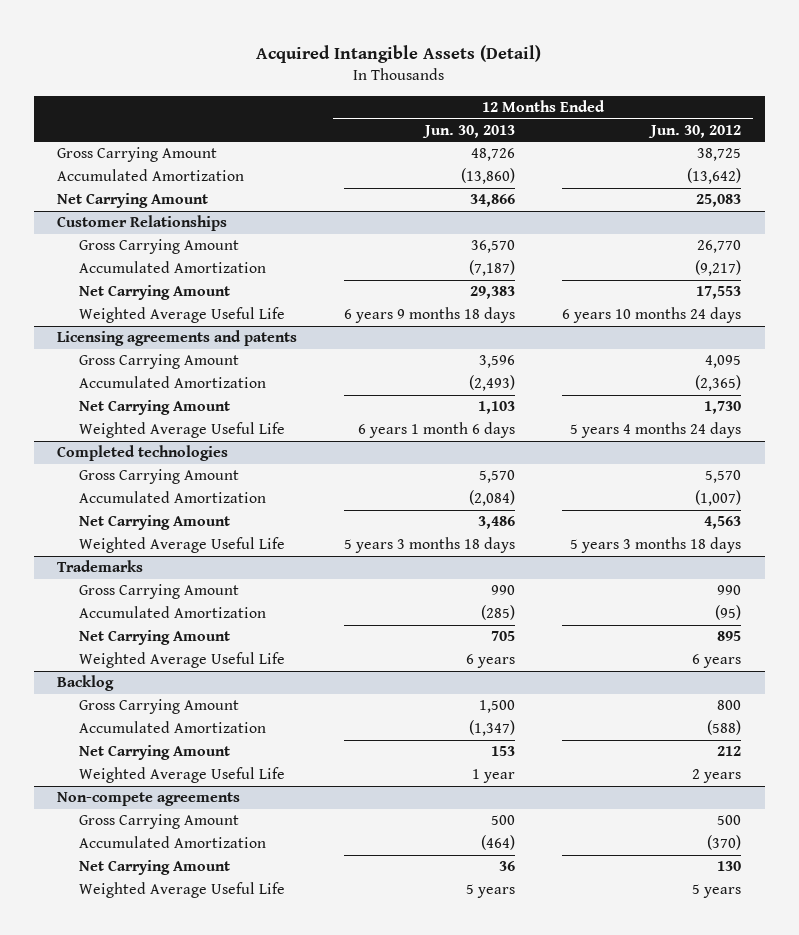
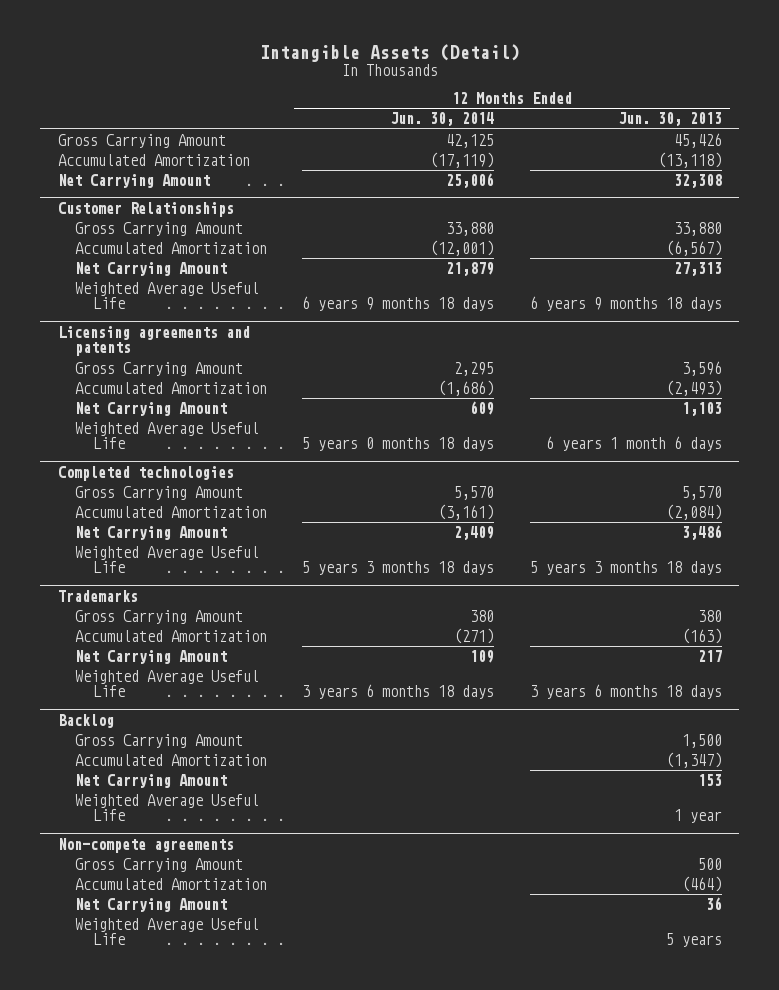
[256,44,542,63] Acquired Intangible Assets (Detail) -> [259,44,520,63] Intangible Assets (Detail)
[648,124,742,138] Jun. 30, 2012 -> none
none -> [390,112,495,127] Jun. 30, 2014
[471,148,516,162] 48,726 -> [673,132,722,148] 45,426
[461,168,516,185] (13,860) -> [657,151,722,168] (13,118)
[470,194,516,208] 34,866 -> [673,173,722,188] 32,308
[471,240,516,254] 36,570 -> [673,221,722,236] 33,880
[469,260,516,277] (7,187) -> [665,239,722,256] (6,567)
[470,286,516,300] 29,383 -> [673,261,722,276] 27,313
[491,585,516,596] 990 -> [697,609,722,622] 380
[481,605,516,621] (285) -> [681,627,722,644] (163)
[491,631,516,642] 705 -> [697,649,722,662] 217
[466,654,516,669] 6 years -> [529,684,722,700] 3 years 6 months 18 days

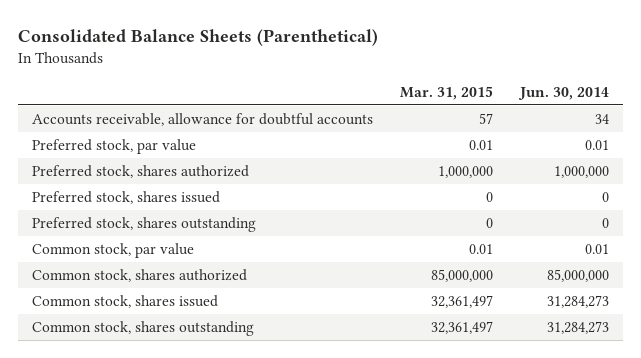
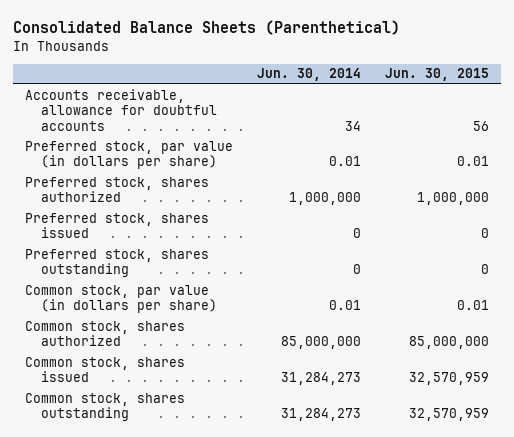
[400,85,494,100] Mar. 31, 2015 -> none
none -> [384,68,489,82] Jun. 30, 2015
[31,139,196,155] Preferred stock, par value -> [25,140,234,170] Preferred stock, par value (in dollars per share)
[31,243,194,259] Common stock, par value -> [25,284,217,314] Common stock, par value (in dollars per share)

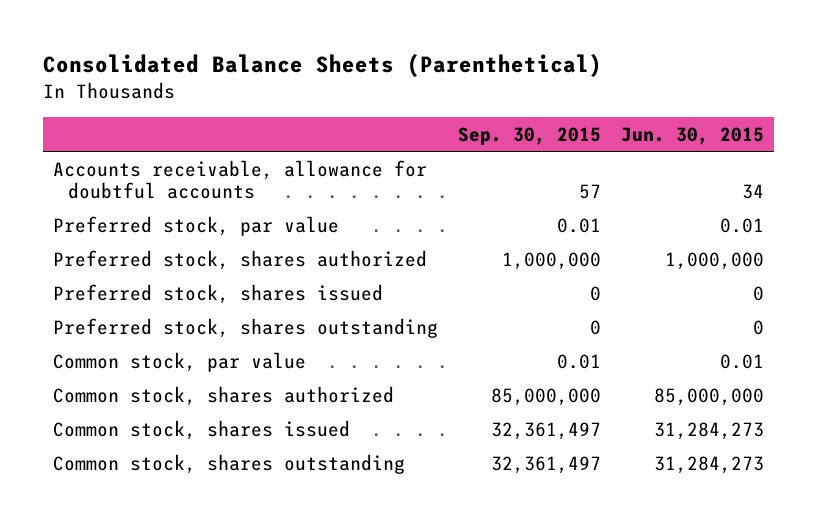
[256,68,361,82] Jun. 30, 2014 -> none
none -> [457,126,601,145] Sep. 30, 2015
[472,120,489,131] 56 -> [741,183,764,199] 34
[25,140,234,170] Preferred stock, par value (in dollars per share) -> [52,215,339,236] Preferred stock, par value
[25,284,217,314] Common stock, par value (in dollars per share) -> [52,351,306,372] Common stock, par value
[408,372,489,386] 32,570,959 -> [653,421,764,440] 31,284,273
[408,408,489,422] 32,570,959 -> [653,455,764,474] 31,284,273

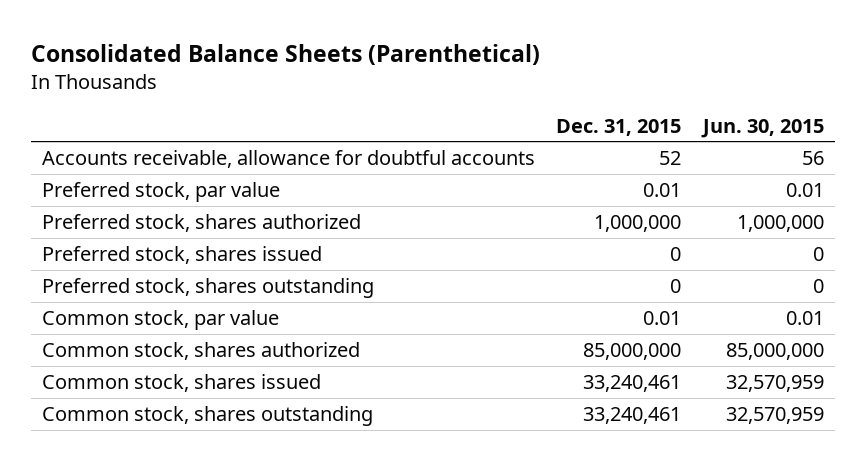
[457,126,601,145] Sep. 30, 2015 -> none
none -> [556,118,682,136] Dec. 31, 2015
[741,183,764,199] 34 -> [802,151,825,166] 56
[653,421,764,440] 31,284,273 -> [726,375,825,393] 32,570,959
[653,455,764,474] 31,284,273 -> [726,407,825,425] 32,570,959

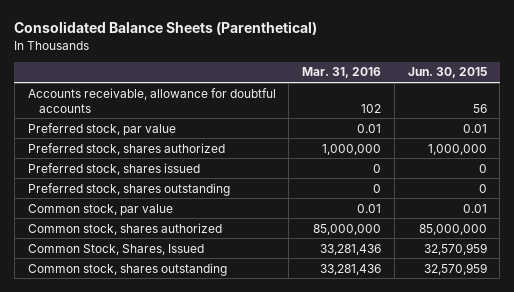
[556,118,682,136] Dec. 31, 2015 -> none
none -> [302,67,382,79] Mar. 31, 2016
[41,374,321,393] Common stock, shares issued -> [27,243,204,255] Common Stock, Shares, Issued

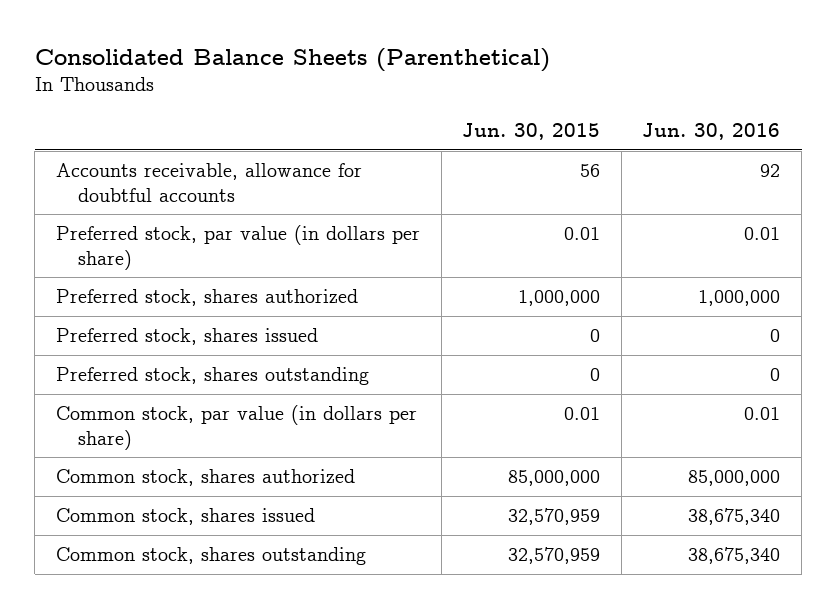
[302,67,382,79] Mar. 31, 2016 -> none
none -> [642,123,781,141] Jun. 30, 2016
[27,122,176,136] Preferred stock, par value -> [55,225,420,270] Preferred stock, par value (in dollars per share)
[27,203,173,216] Common stock, par value -> [55,405,417,450] Common stock, par value (in dollars per share)
[27,243,204,255] Common Stock, Shares, Issued -> [55,508,315,526] Common stock, shares issued

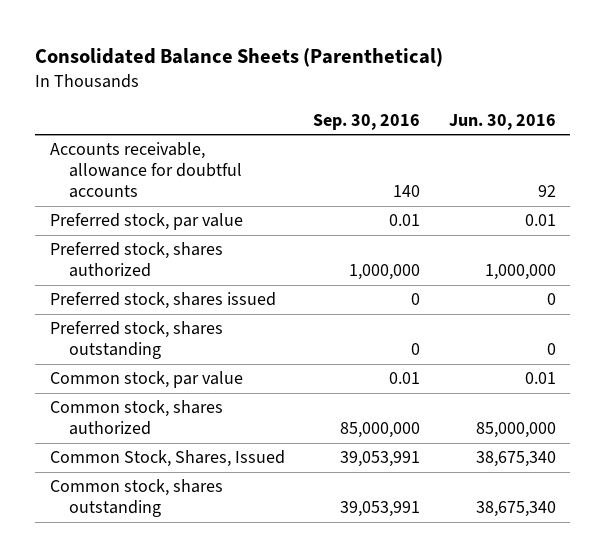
[462,123,601,141] Jun. 30, 2015 -> none
none -> [313,113,421,130] Sep. 30, 2016
[55,225,420,270] Preferred stock, par value (in dollars per share) -> [49,213,243,231] Preferred stock, par value
[55,405,417,450] Common stock, par value (in dollars per share) -> [49,371,243,389] Common stock, par value
[55,508,315,526] Common stock, shares issued -> [49,450,285,468] Common Stock, Shares, Issued

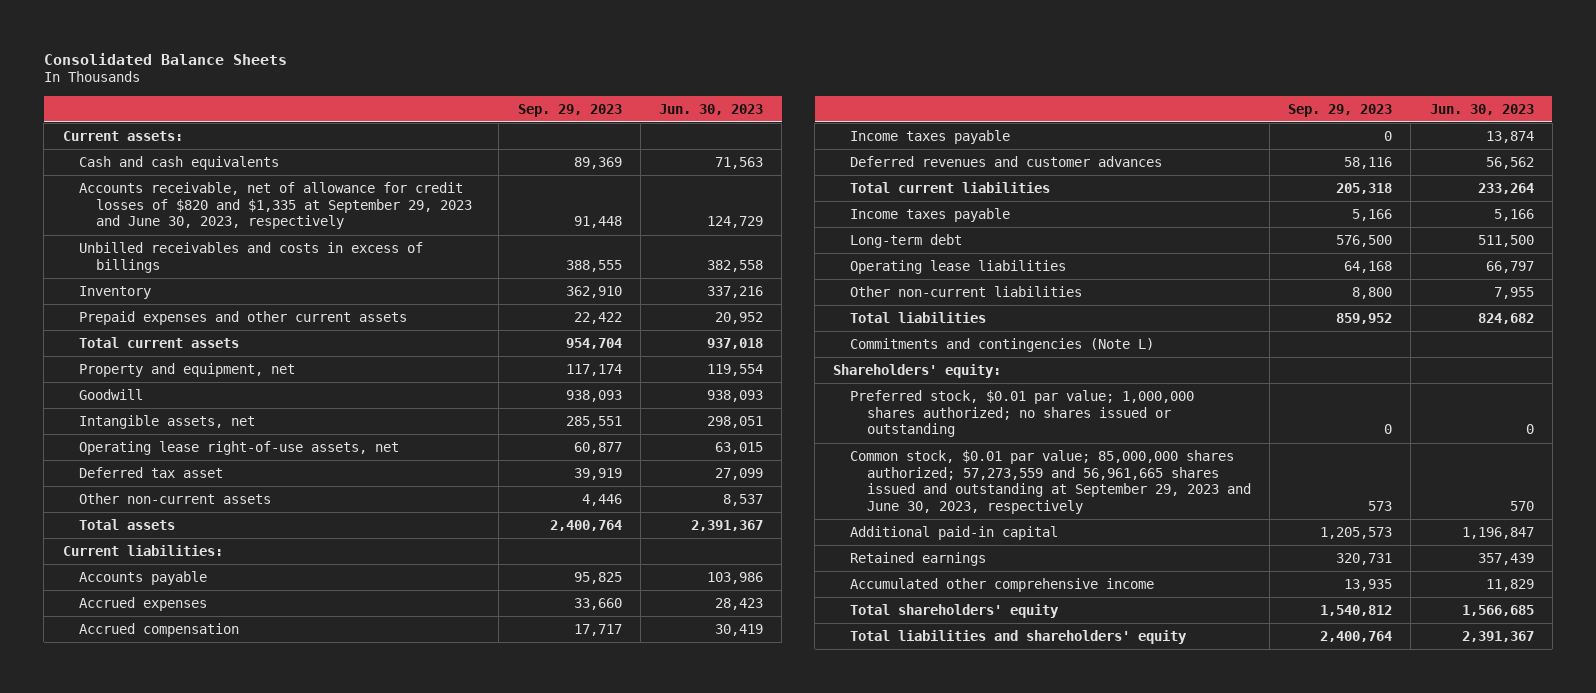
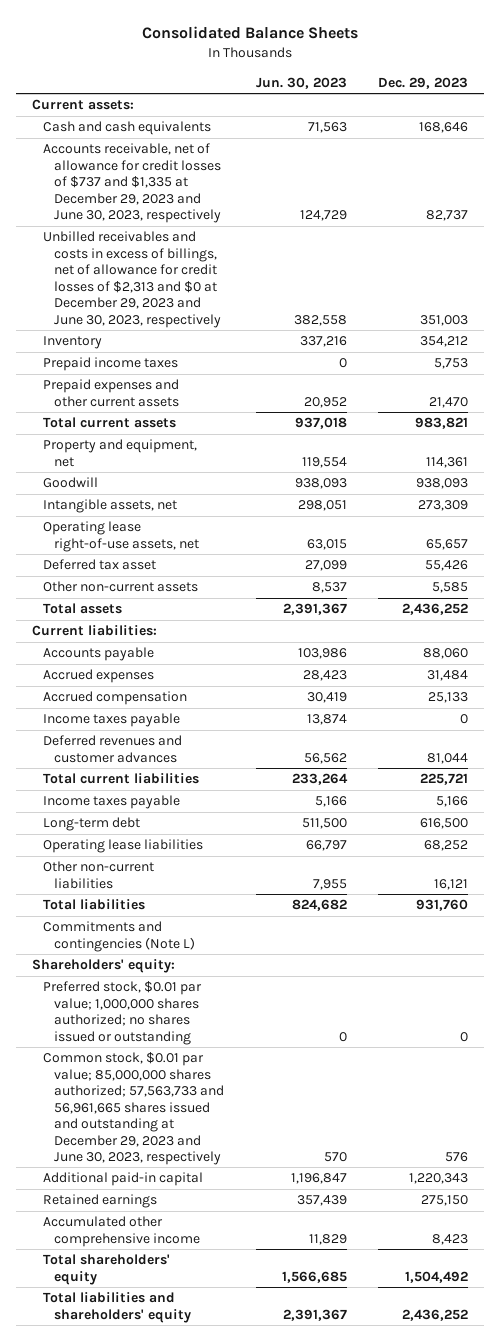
[517,103,622,117] Sep. 29, 2023 -> none
none -> [378,76,469,89] Dec. 29, 2023
[79,181,473,230] Accounts receivable, net of allowance for credit losses of $820 and $1,335 at September 29, 2023 and June 30, 2023, respectively -> [42,143,221,224] Accounts receivable, net of allowance for credit losses of $737 and $1,335 at December 29, 2023 and June 30, 2023, respectively
[79,241,424,273] Unbilled receivables and costs in excess of billings -> [42,231,221,328] Unbilled receivables and costs in excess of billings, net of allowance for credit losses of $2,313 and $0 at December 29, 2023 and June 30, 2023, respectively
none -> [42,357,178,372] Prepaid income taxes
[850,449,1251,515] Common stock, $0.01 par value; 85,000,000 shares authorized; 57,273,559 and 56,961,665 shares issued and outstanding at September 29, 2023 and June 30, 2023, respectively -> [42,1052,224,1165] Common stock, $0.01 par value; 85,000,000 shares authorized; 57,563,733 and 56,961,665 shares issued and outstanding at December 29, 2023 and June 30, 2023, respectively

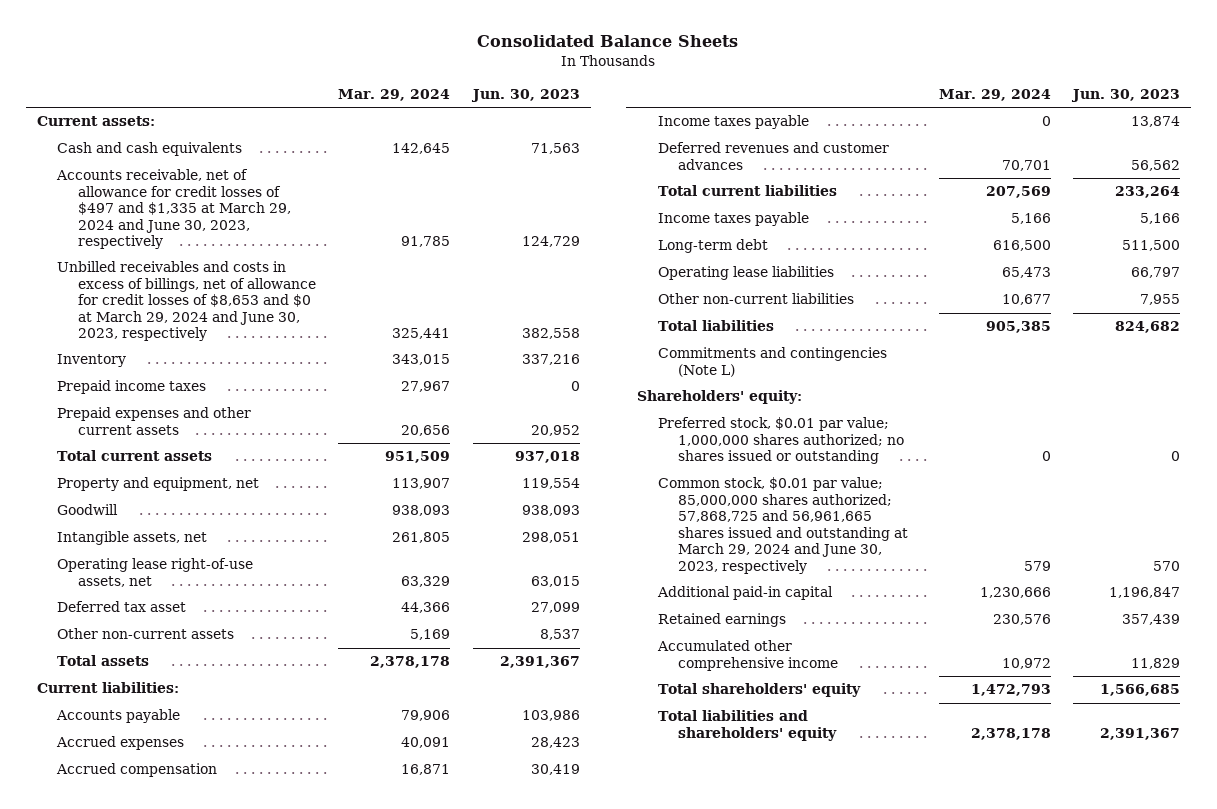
[378,76,469,89] Dec. 29, 2023 -> none
none -> [338,88,451,101] Mar. 29, 2024
[42,143,221,224] Accounts receivable, net of allowance for credit losses of $737 and $1,335 at December 29, 2023 and June 30, 2023, respectively -> [56,169,292,250] Accounts receivable, net of allowance for credit losses of $497 and $1,335 at March 29, 2024 and June 30, 2023, respectively
[42,231,221,328] Unbilled receivables and costs in excess of billings, net of allowance for credit losses of $2,313 and $0 at December 29, 2023 and June 30, 2023, respectively -> [57,261,317,342] Unbilled receivables and costs in excess of billings, net of allowance for credit losses of $8,653 and $0 at March 29, 2024 and June 30, 2023, respectively
[42,1052,224,1165] Common stock, $0.01 par value; 85,000,000 shares authorized; 57,563,733 and 56,961,665 shares issued and outstanding at December 29, 2023 and June 30, 2023, respectively -> [657,477,909,574] Common stock, $0.01 par value; 85,000,000 shares authorized; 57,868,725 and 56,961,665 shares issued and outstanding at March 29, 2024 and June 30, 2023, respectively

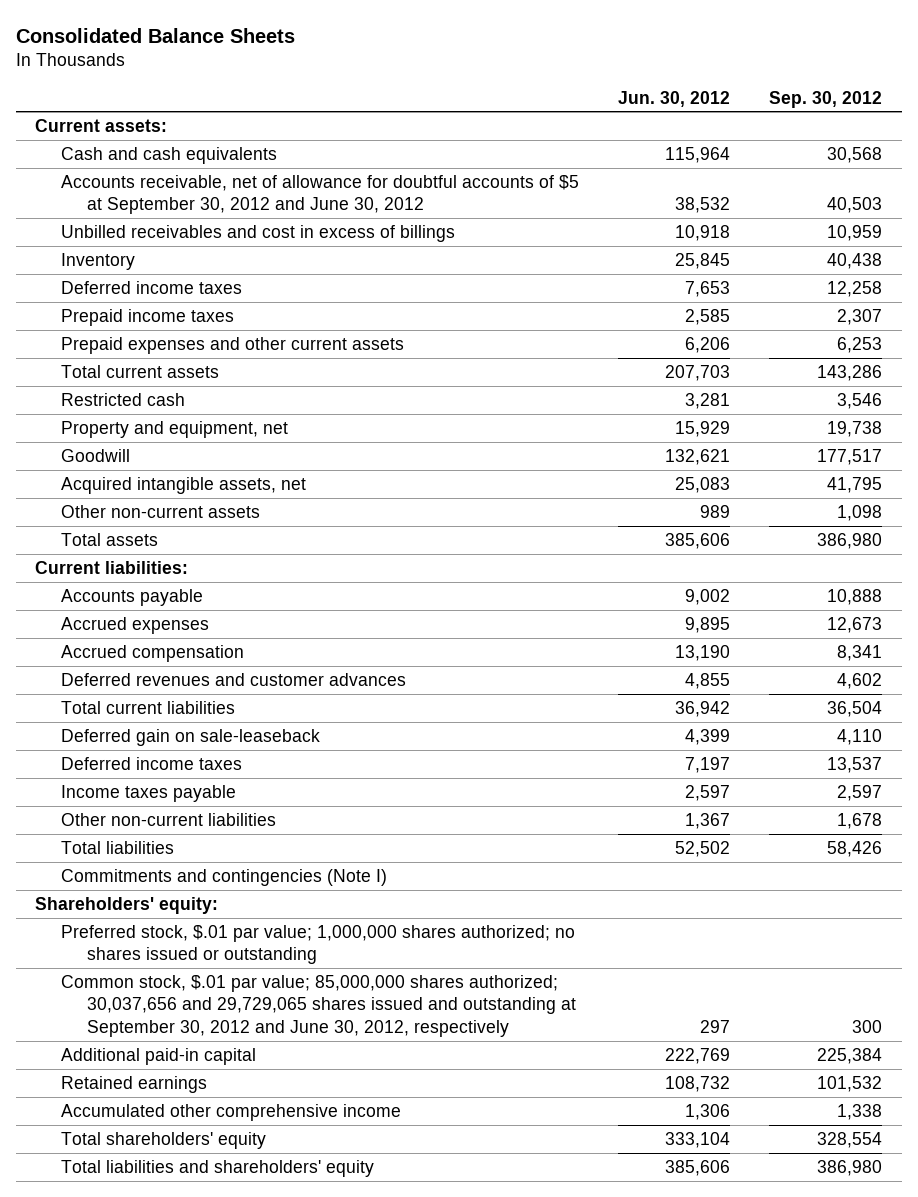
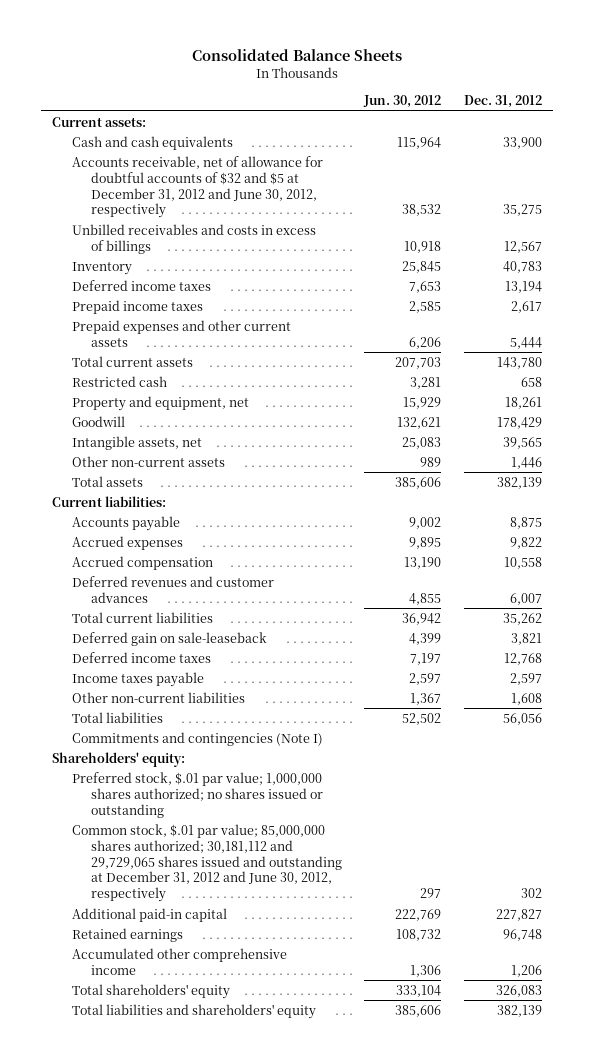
[769,90,883,108] Sep. 30, 2012 -> none
none -> [463,95,542,109] Dec. 31, 2012
[61,174,580,215] Accounts receivable, net of allowance for doubtful accounts of $5 at September 30, 2012 and June 30, 2012 -> [71,155,323,219] Accounts receivable, net of allowance for doubtful accounts of $32 and $5 at December 31, 2012 and June 30, 2012, respectively
[61,224,456,242] Unbilled receivables and cost in excess of billings -> [71,223,316,254] Unbilled receivables and costs in excess of billings
[61,476,307,494] Acquired intangible assets, net -> [71,435,202,450] Intangible assets, net
[61,974,577,1038] Common stock, $.01 par value; 85,000,000 shares authorized; 30,037,656 and 29,729,065 shares issued and outstanding at September 30, 2012 and June 30, 2012, respectively -> [71,823,343,903] Common stock, $.01 par value; 85,000,000 shares authorized; 30,181,112 and 29,729,065 shares issued and outstanding at December 31, 2012 and June 30, 2012, respectively

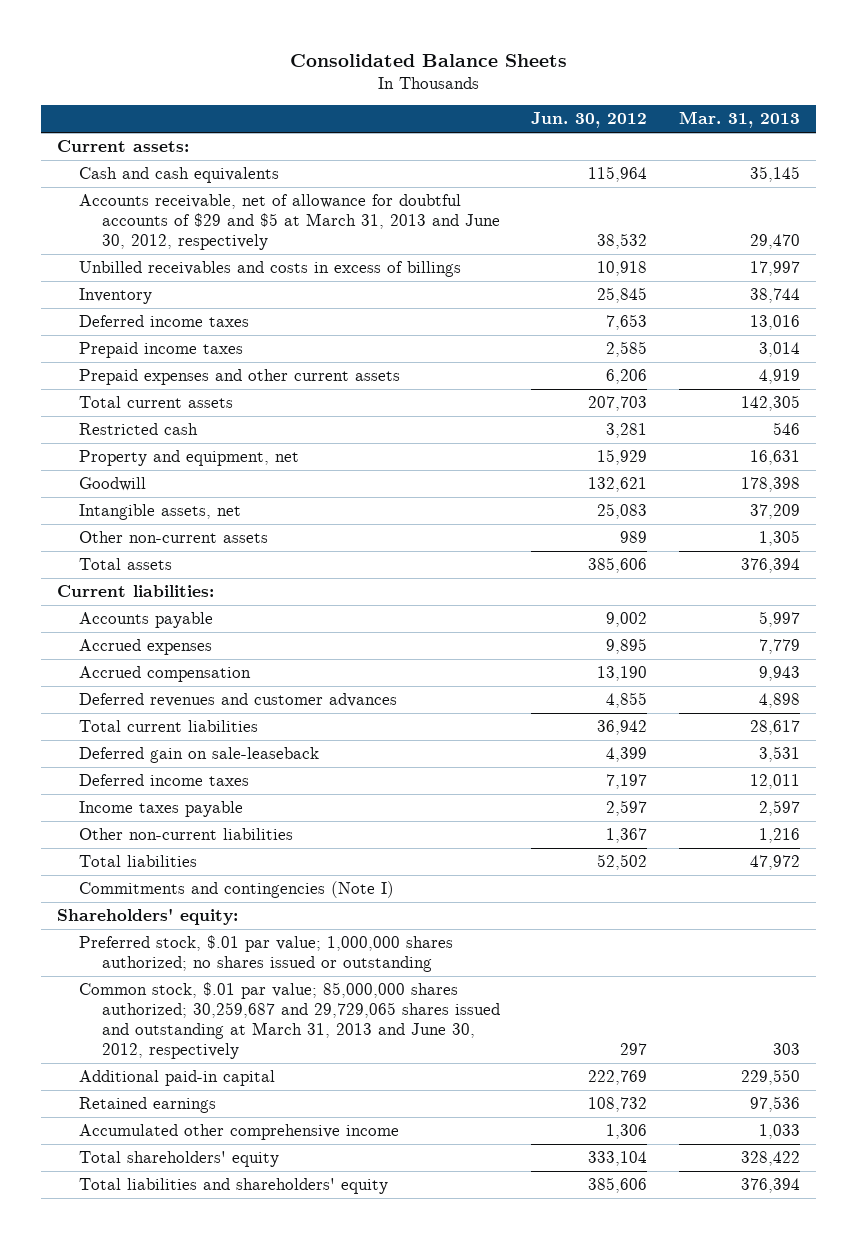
[463,95,542,109] Dec. 31, 2012 -> none
none -> [679,111,801,129] Mar. 31, 2013
[71,155,323,219] Accounts receivable, net of allowance for doubtful accounts of $32 and $5 at December 31, 2012 and June 30, 2012, respectively -> [79,194,500,251] Accounts receivable, net of allowance for doubtful accounts of $29 and $5 at March 31, 2013 and June 30, 2012, respectively
[71,823,343,903] Common stock, $.01 par value; 85,000,000 shares authorized; 30,181,112 and 29,729,065 shares issued and outstanding at December 31, 2012 and June 30, 2012, respectively -> [79,982,500,1060] Common stock, $.01 par value; 85,000,000 shares authorized; 30,259,687 and 29,729,065 shares issued and outstanding at March 31, 2013 and June 30, 2012, respectively

